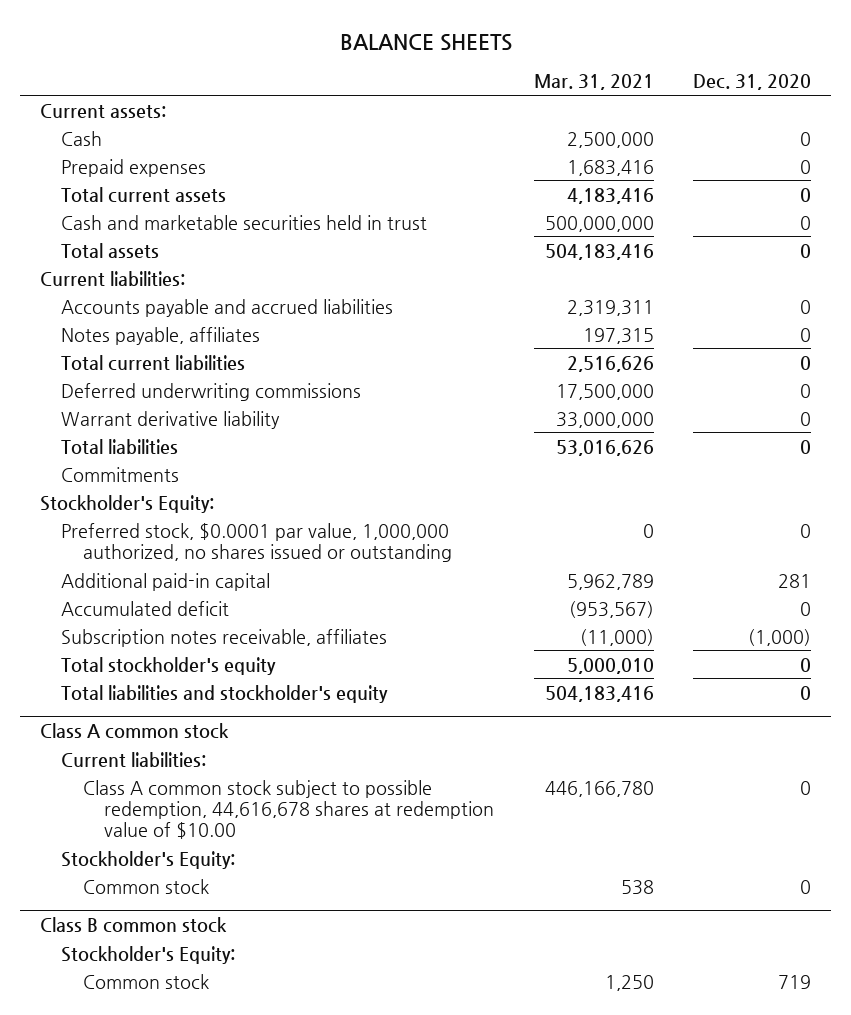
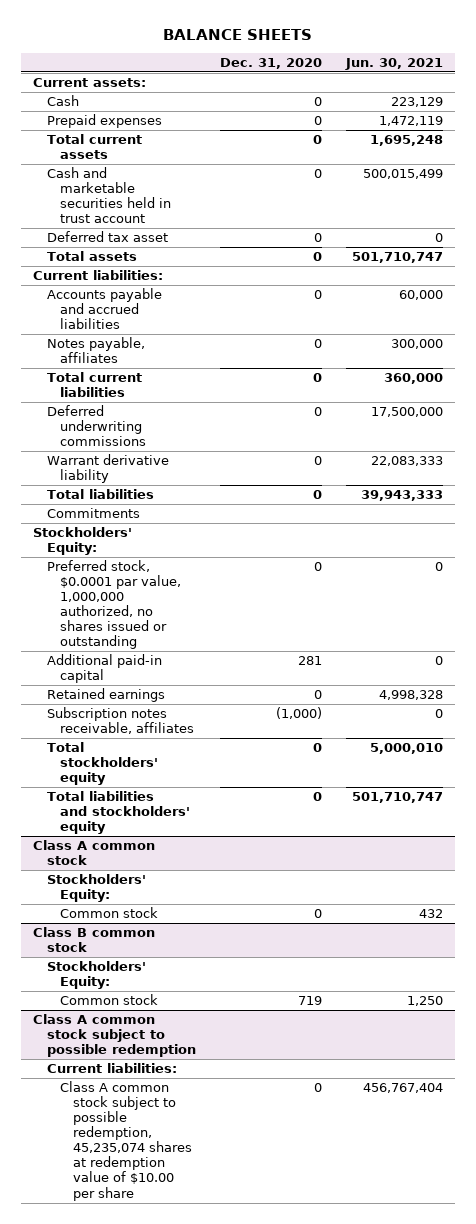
[533,74,654,91] Mar. 31, 2021 -> none
none -> [344,57,443,70] Jun. 30, 2021
[61,214,428,230] Cash and marketable securities held in trust -> [46,167,171,224] Cash and marketable securities held in trust account
none -> [46,231,168,243] Deferred tax asset
[40,494,215,513] Stockholder's Equity: -> [33,527,133,556] Stockholders' Equity:
[61,600,230,616] Accumulated deficit -> [46,688,165,703] Retained earnings
[61,656,277,675] Total stockholder's equity -> [46,742,158,786] Total stockholders' equity
[61,684,389,703] Total liabilities and stockholder's equity -> [46,791,190,835] Total liabilities and stockholders' equity
[61,751,207,767] Current liabilities: -> none
[82,779,495,840] Class A common stock subject to possible redemption, 44,616,678 shares at redemption value of $10.00 -> none
[61,850,236,869] Stockholder's Equity: -> [46,874,146,903] Stockholders' Equity:
[61,945,236,964] Stockholder's Equity: -> [46,961,146,990] Stockholders' Equity:
none -> [33,1014,196,1058] Class A common stock subject to possible redemption
none -> [46,1063,177,1074] Current liabilities:
none -> [59,1081,193,1201] Class A common stock subject to possible redemption, 45,235,074 shares at redemption value of $10.00 per share

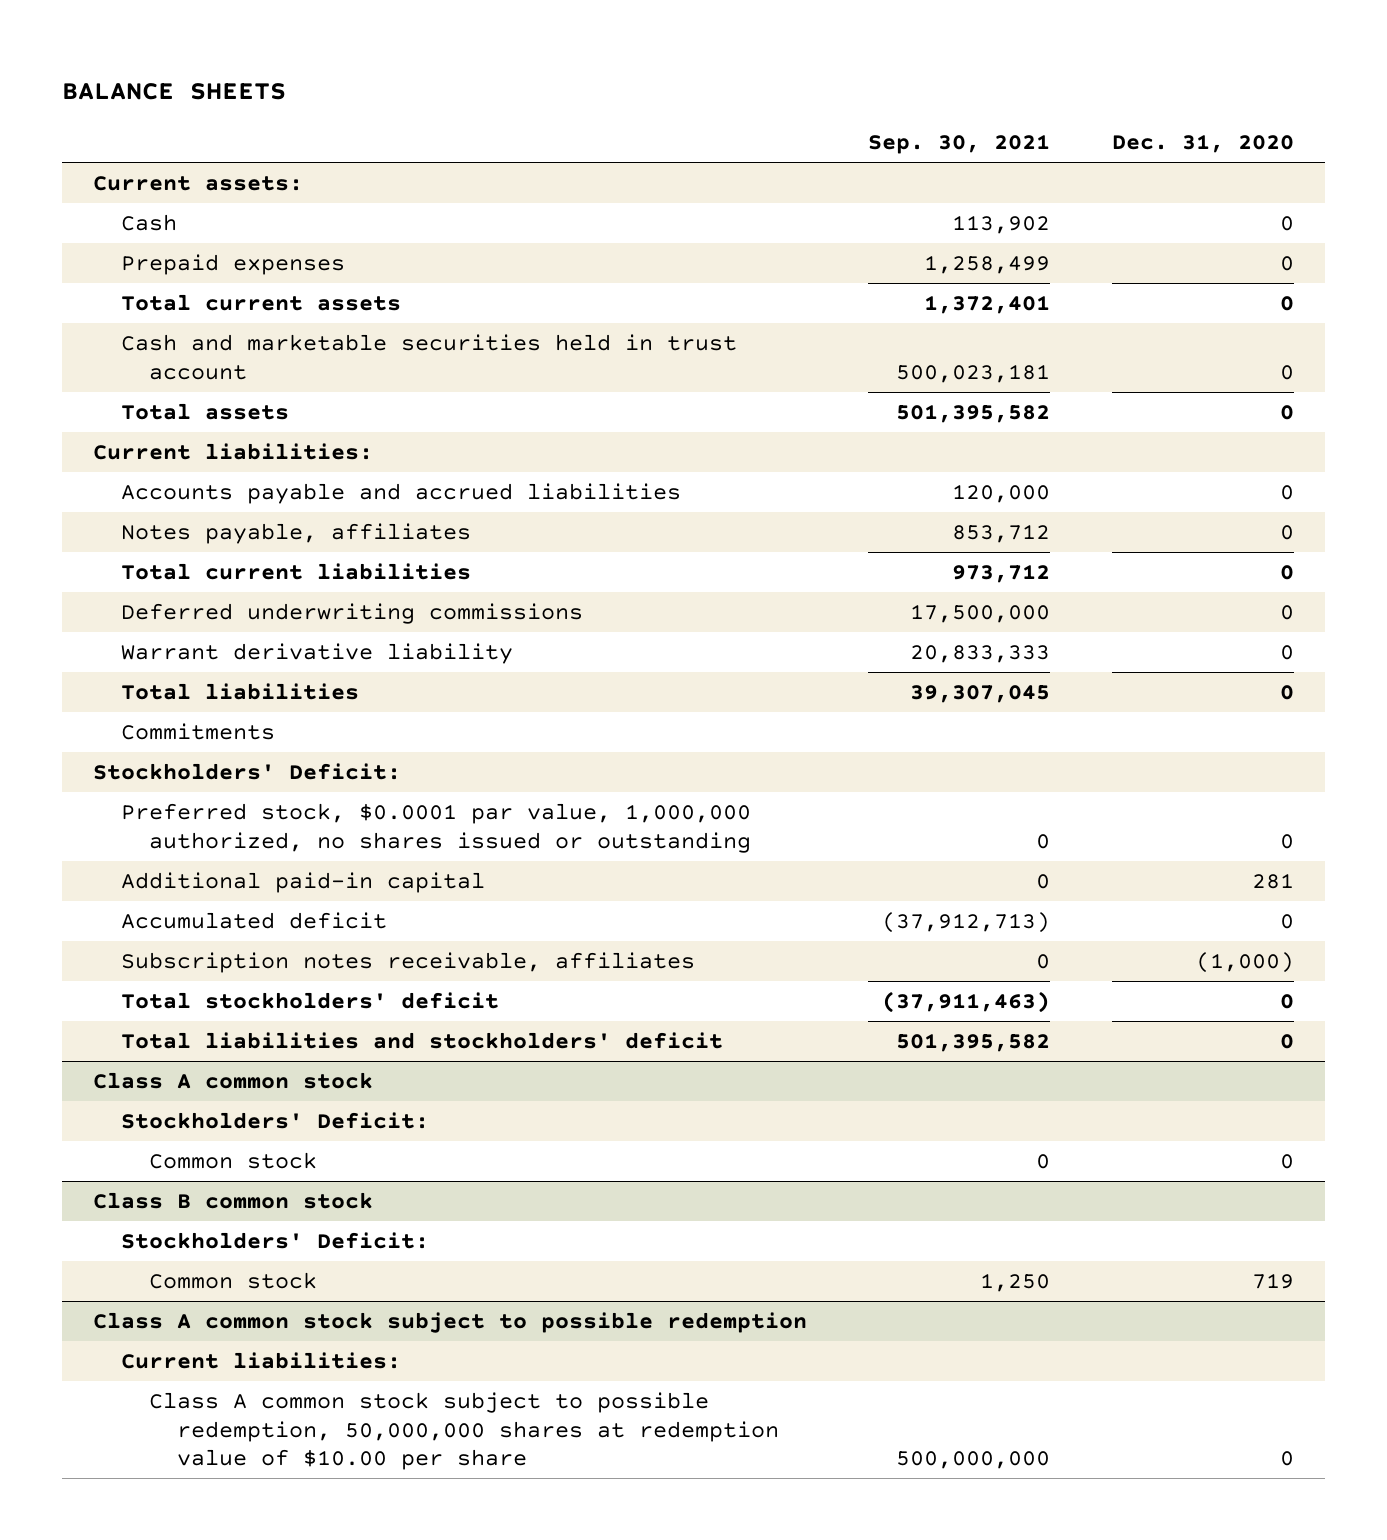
[344,57,443,70] Jun. 30, 2021 -> none
none -> [868,133,1051,154] Sep. 30, 2021
[46,231,168,243] Deferred tax asset -> none
[33,527,133,556] Stockholders' Equity: -> [93,763,402,781] Stockholders' Deficit:
[46,688,165,703] Retained earnings -> [120,912,387,930] Accumulated deficit
[46,742,158,786] Total stockholders' equity -> [120,992,499,1010] Total stockholders' deficit
[46,791,190,835] Total liabilities and stockholders' equity -> [120,1032,723,1050] Total liabilities and stockholders' deficit
[46,874,146,903] Stockholders' Equity: -> [120,1112,429,1130] Stockholders' Deficit:
[46,961,146,990] Stockholders' Equity: -> [120,1232,429,1250] Stockholders' Deficit:
[59,1081,193,1201] Class A common stock subject to possible redemption, 45,235,074 shares at redemption value of $10.00 per share -> [148,1392,779,1471] Class A common stock subject to possible redemption, 50,000,000 shares at redemption value of $10.00 per share

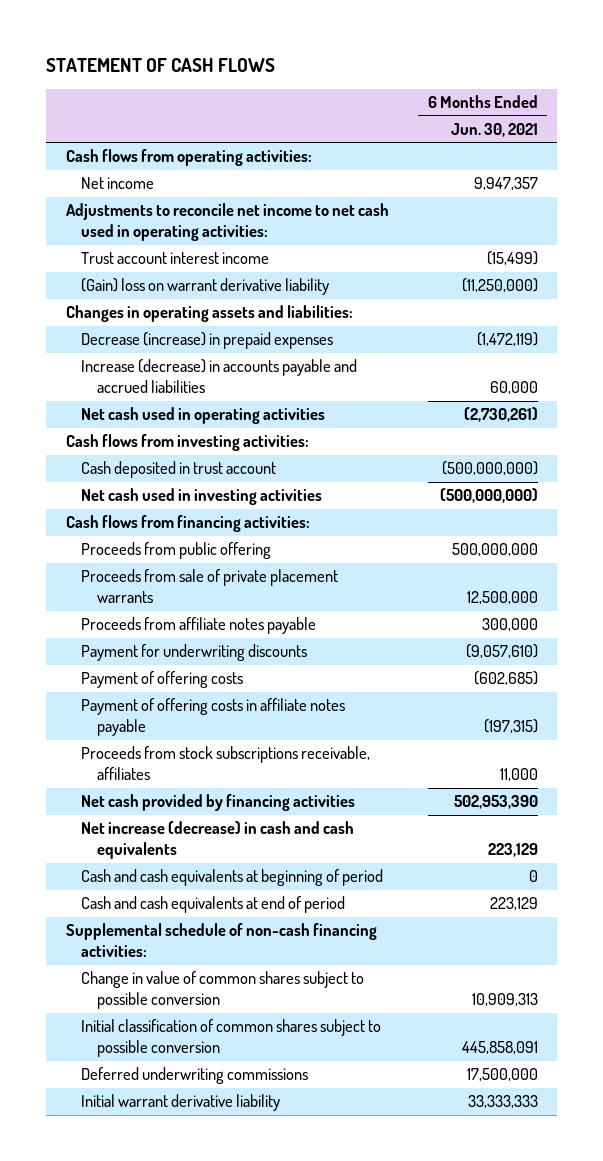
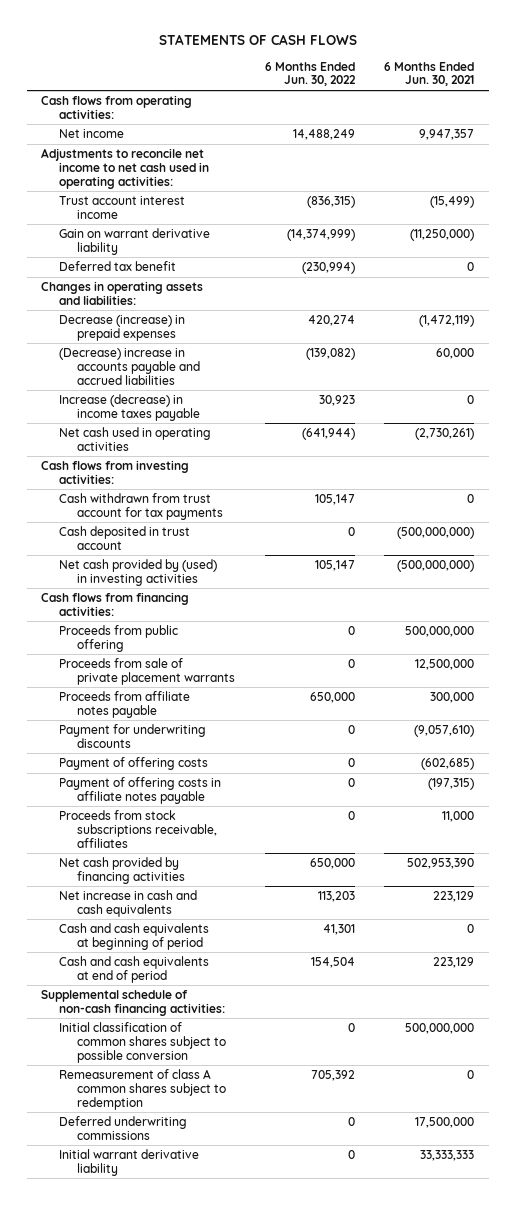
[46,58,276,73] STATEMENT OF CASH FLOWS -> [158,33,357,45] STATEMENTS OF CASH FLOWS
none -> [264,61,356,87] 6 Months Ended Jun. 30, 2022
[81,278,330,296] (Gain) loss on warrant derivative liability -> [59,227,211,255] Gain on warrant derivative liability
none -> [59,260,177,271] Deferred tax benefit
[81,359,358,394] Increase (decrease) in accounts payable and accrued liabilities -> [59,347,201,385] (Decrease) increase in accounts payable and accrued liabilities
none -> [59,393,201,421] Increase (decrease) in income taxes payable
none -> [59,492,224,520] Cash withdrawn from trust account for tax payments
[81,488,323,506] Net cash used in investing activities -> [59,558,218,586] Net cash provided by (used) in investing activities
[81,821,355,860] Net increase (decrease) in cash and cash equivalents -> [59,889,198,917] Net increase in cash and cash equivalents
[81,971,365,1010] Change in value of common shares subject to possible conversion -> none
[461,1041,538,1055] 445,858,091 -> [405,1022,475,1034] 500,000,000
none -> [59,1068,227,1110] Remeasurement of class A common shares subject to redemption

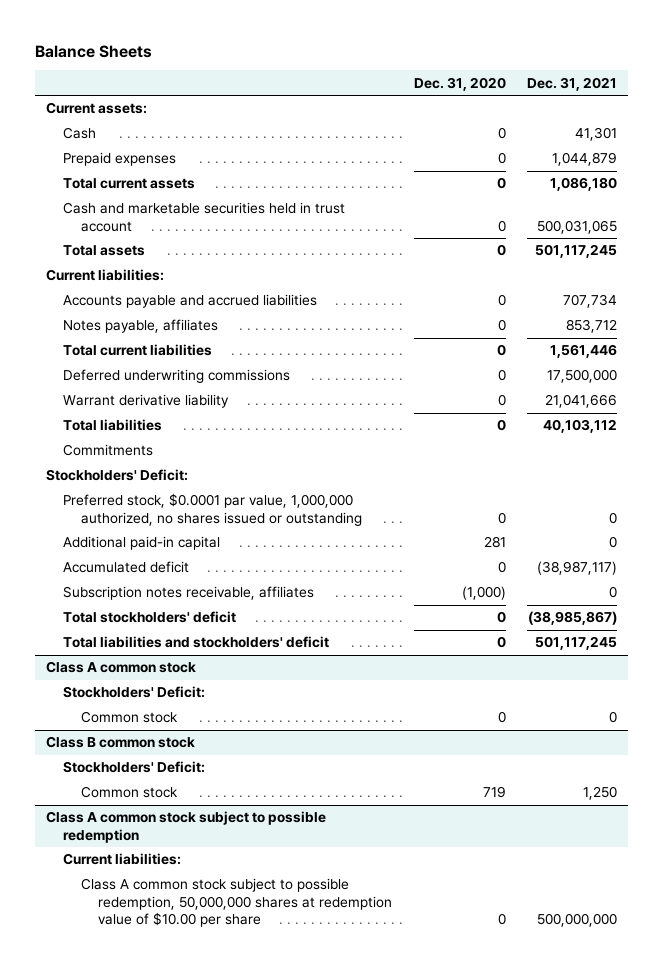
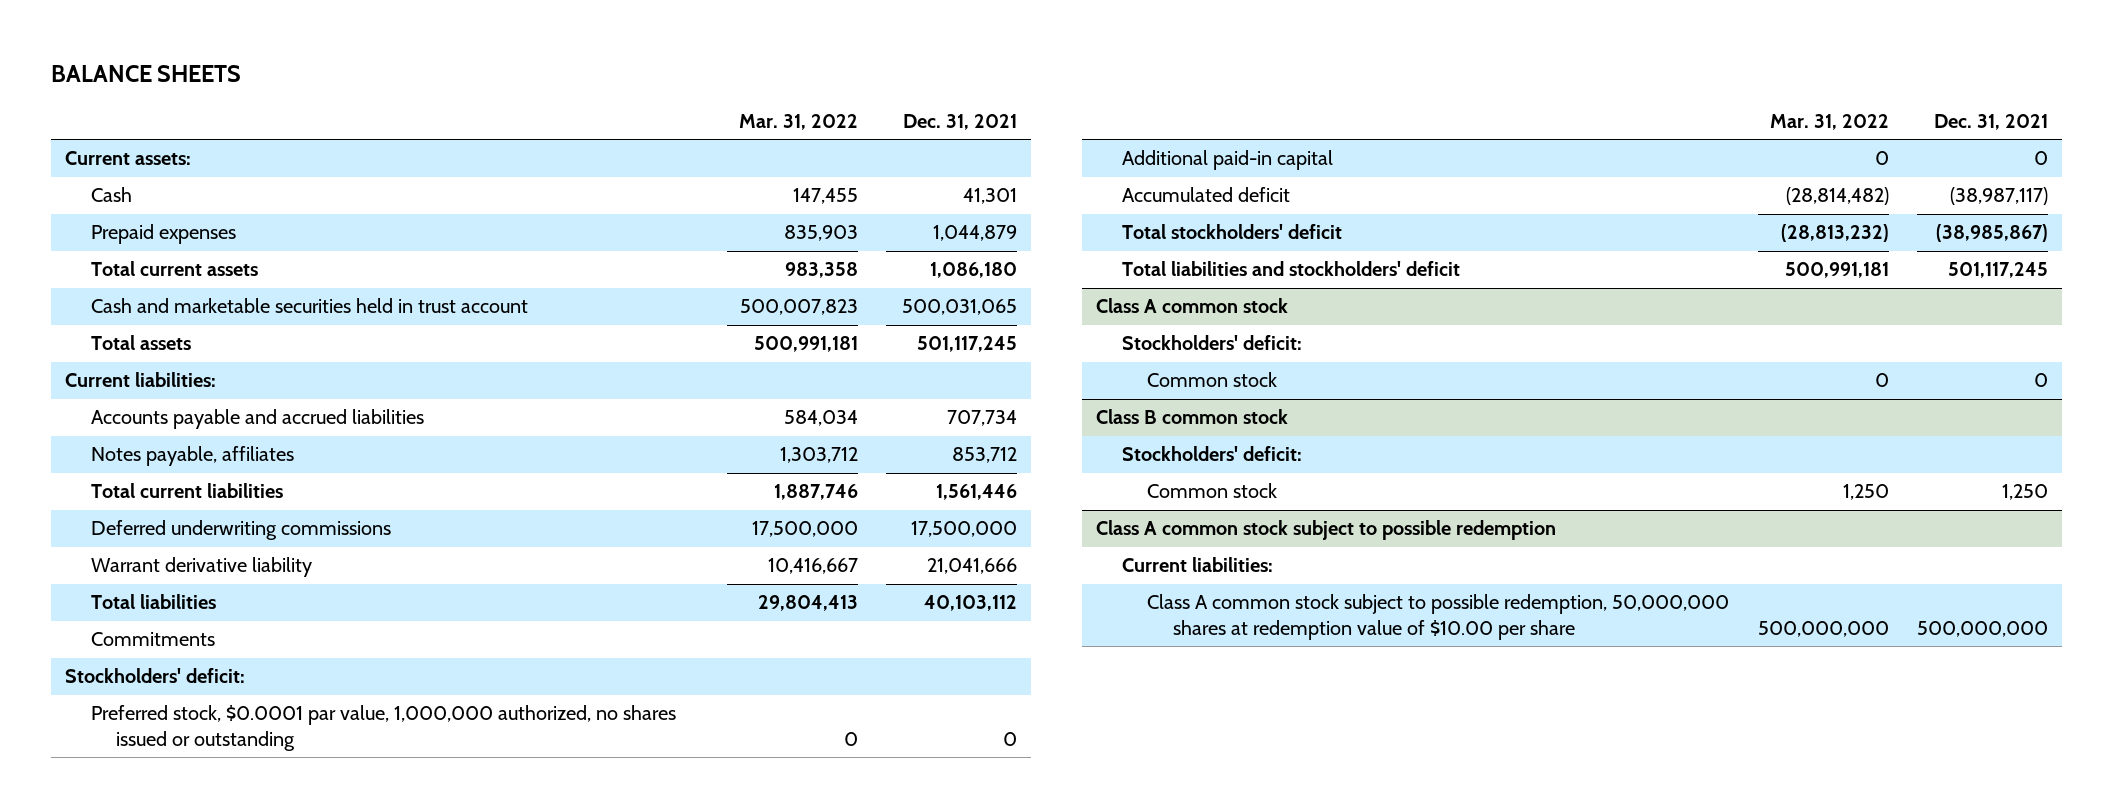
[35,44,153,58] Balance Sheets -> [50,65,241,83] BALANCE SHEETS
[413,76,506,91] Dec. 31, 2020 -> none
none -> [738,113,858,130] Mar. 31, 2022
[46,469,189,482] Stockholders' Deficit: -> [65,668,246,684] Stockholders' deficit:
[63,586,315,601] Subscription notes receivable, affiliates -> none
[63,686,206,699] Stockholders' Deficit: -> [1121,335,1302,351] Stockholders' deficit:
[63,761,206,774] Stockholders' Deficit: -> [1121,446,1302,462] Stockholders' deficit:

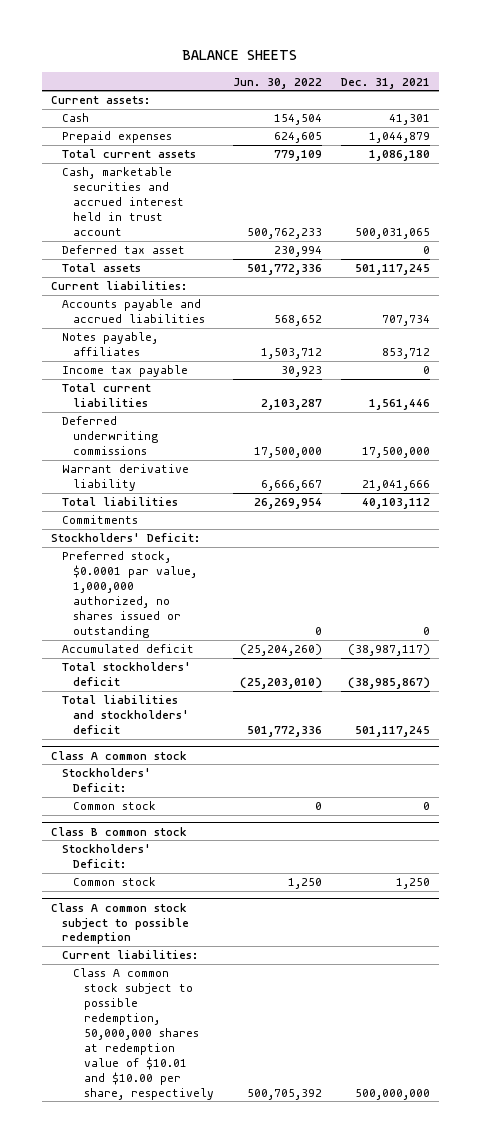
[738,113,858,130] Mar. 31, 2022 -> none
none -> [232,77,322,89] Jun. 30, 2022
[90,298,528,314] Cash and marketable securities held in trust account -> [61,167,184,236] Cash, marketable securities and accrued interest held in trust account
none -> [61,245,185,255] Deferred tax asset
none -> [61,365,188,378] Income tax payable
[65,668,246,684] Stockholders' deficit: -> [51,533,201,543] Stockholders' Deficit:
[1121,150,1333,171] Additional paid-in capital -> none
[1121,335,1302,351] Stockholders' deficit: -> [61,768,151,793] Stockholders' Deficit:
[1121,446,1302,462] Stockholders' deficit: -> [61,844,151,869] Stockholders' Deficit:
[1147,594,1730,641] Class A common stock subject to possible redemption, 50,000,000 shares at redemption value of $10.00 per share -> [72,968,214,1100] Class A common stock subject to possible redemption, 50,000,000 shares at redemption value of $10.01 and $10.00 per share, respectively

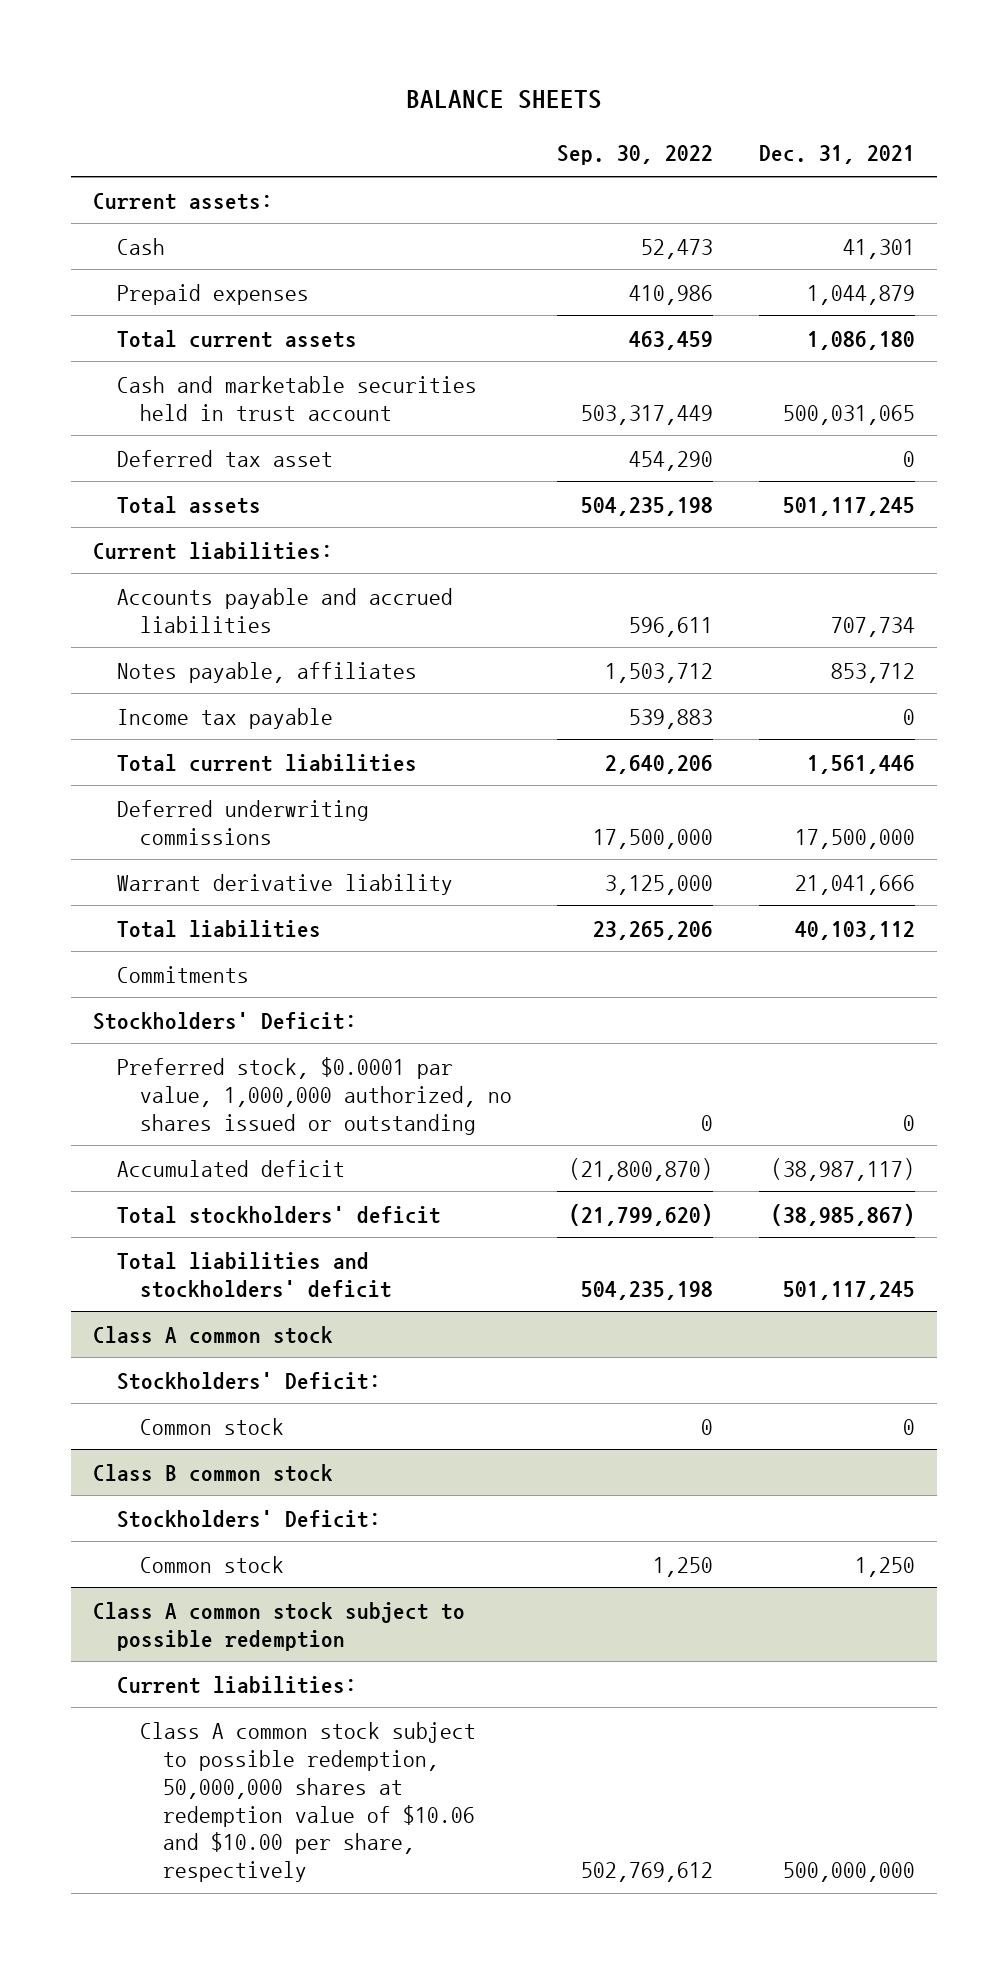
[232,77,322,89] Jun. 30, 2022 -> none
none -> [557,145,714,166] Sep. 30, 2022
[61,167,184,236] Cash, marketable securities and accrued interest held in trust account -> [116,375,477,421] Cash and marketable securities held in trust account
[72,968,214,1100] Class A common stock subject to possible redemption, 50,000,000 shares at redemption value of $10.01 and $10.00 per share, respectively -> [139,1721,476,1883] Class A common stock subject to possible redemption, 50,000,000 shares at redemption value of $10.06 and $10.00 per share, respectively

